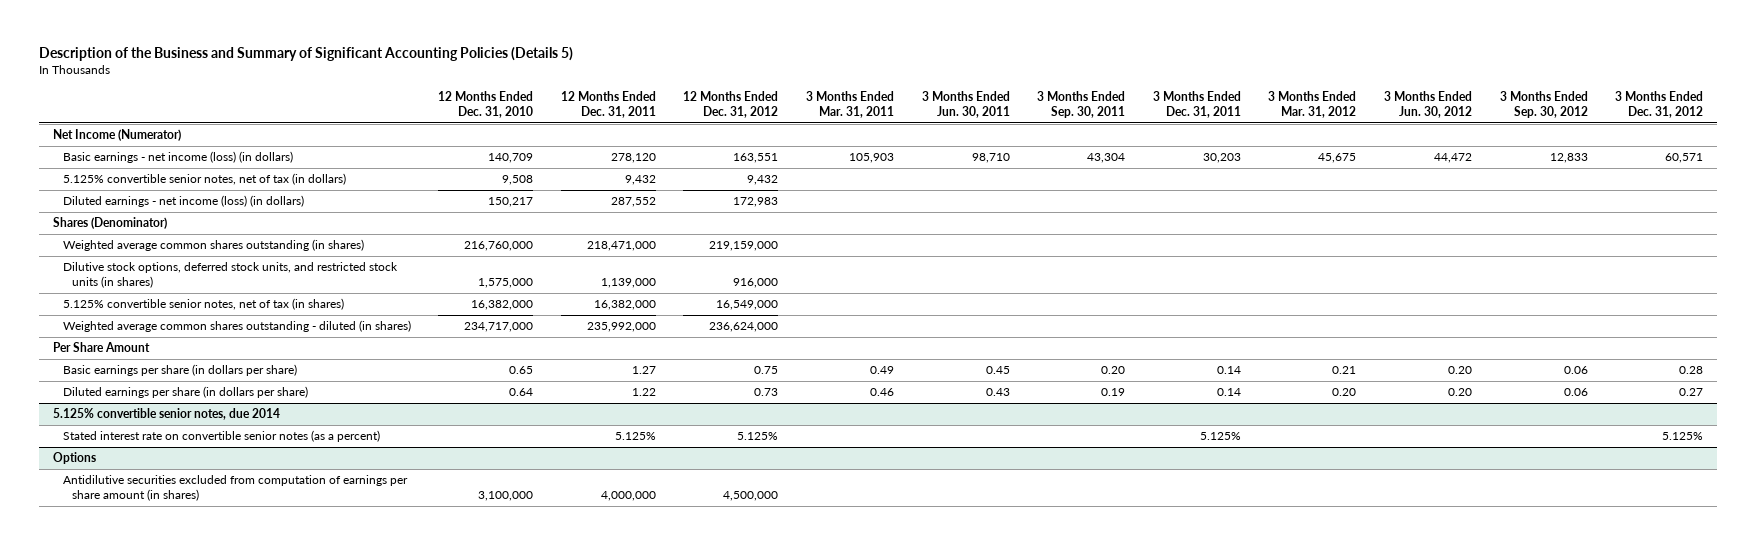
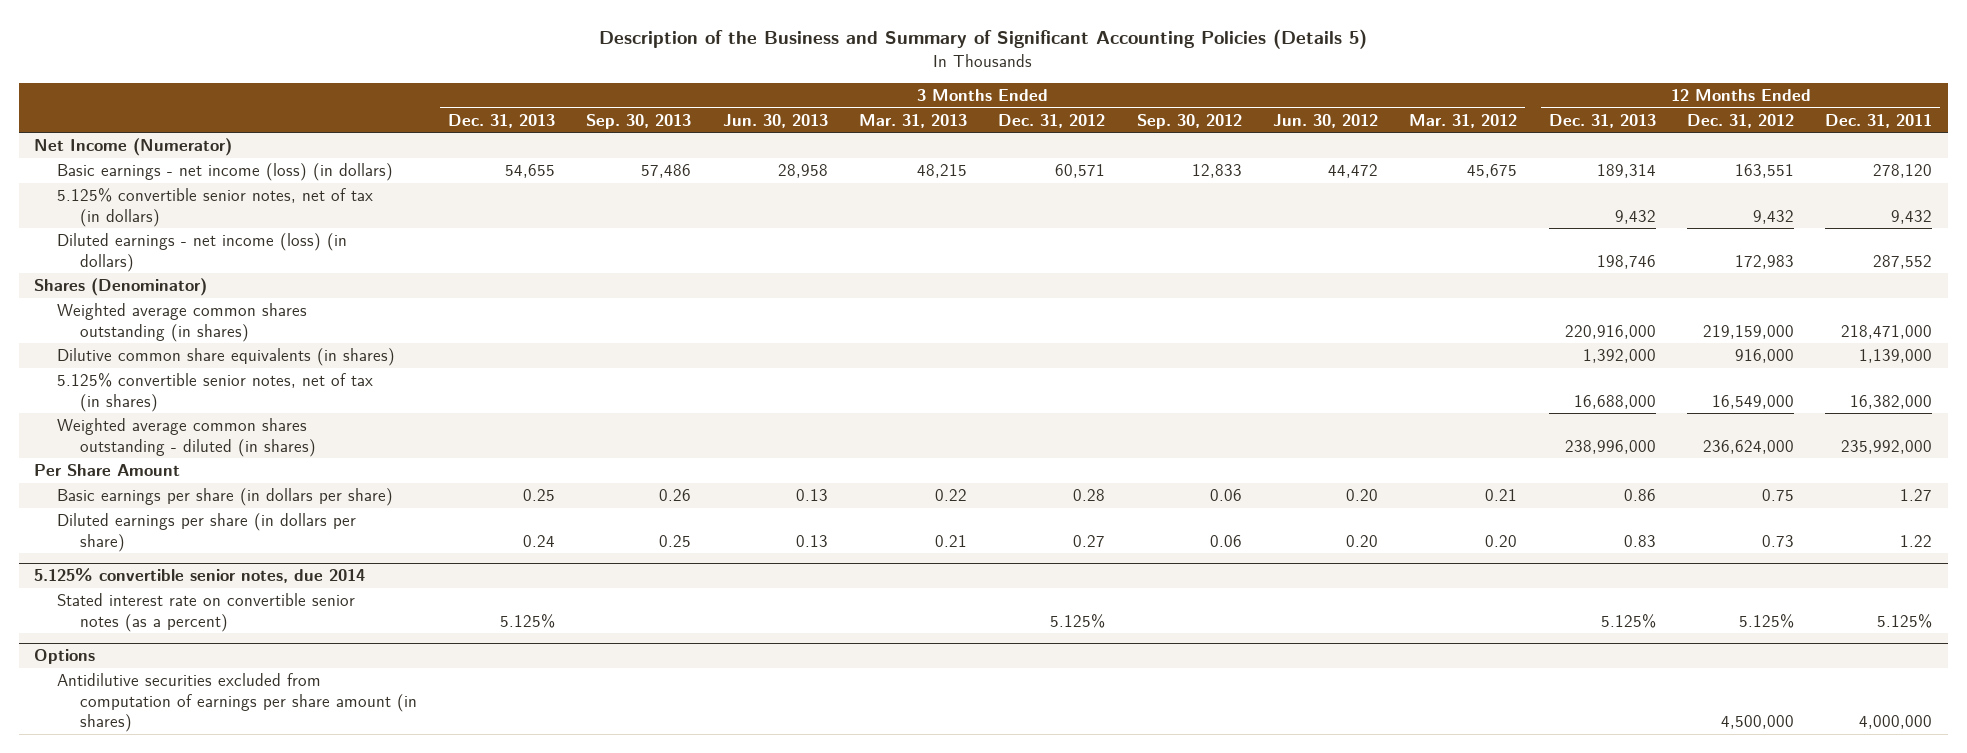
[438,90,534,118] 12 Months Ended Dec. 31, 2010 -> none
[806,90,895,118] 3 Months Ended Mar. 31, 2011 -> none
[921,90,1010,118] 3 Months Ended Jun. 30, 2011 -> none
[1037,90,1126,118] 3 Months Ended Sep. 30, 2011 -> none
[1152,90,1241,118] 3 Months Ended Dec. 31, 2011 -> none
none -> [447,113,555,128] Dec. 31, 2013
none -> [586,113,692,129] Sep. 30, 2013
none -> [722,113,828,128] Jun. 30, 2013
none -> [858,113,967,128] Mar. 31, 2013
none -> [1548,113,1656,128] Dec. 31, 2013
[62,262,398,289] Dilutive stock options, deferred stock units, and restricted stock units (in shares) -> [56,348,395,367] Dilutive common share equivalents (in shares)

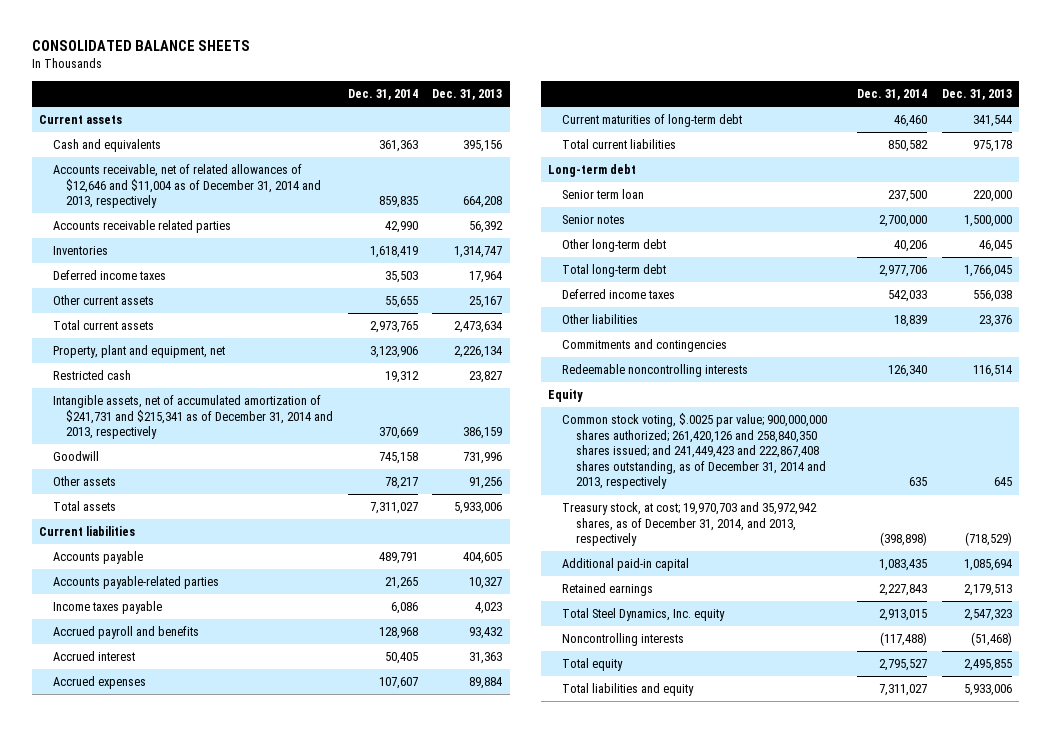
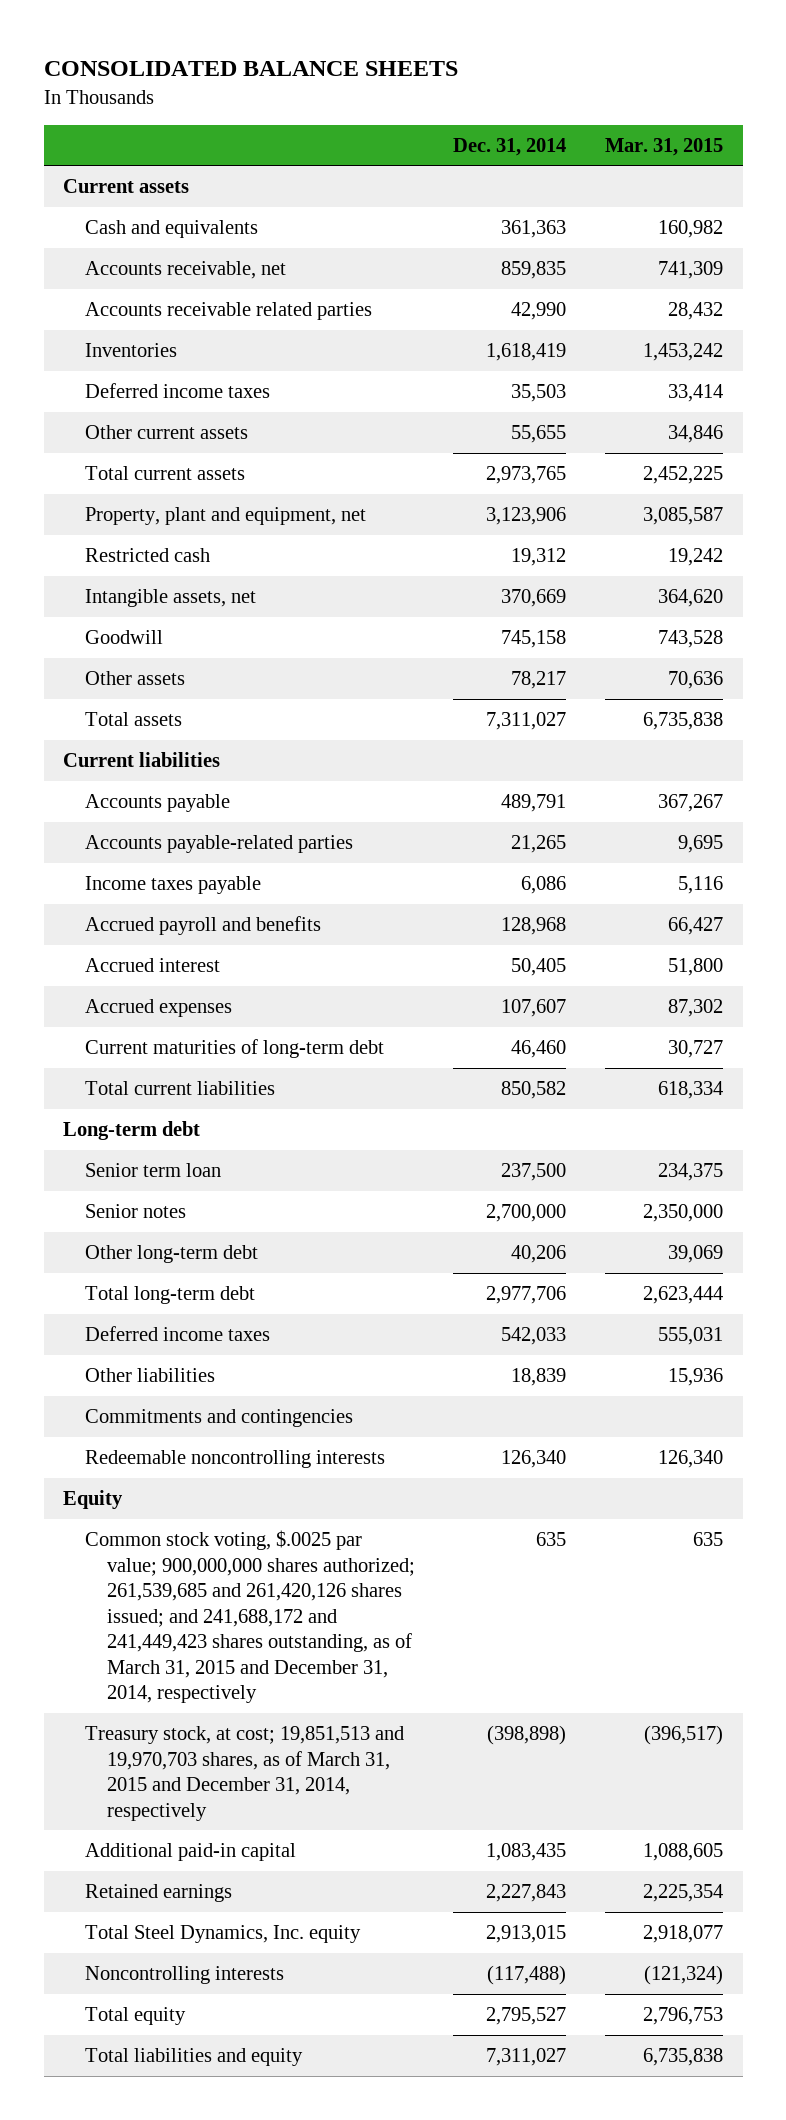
[432,89,503,101] Dec. 31, 2013 -> none
none -> [605,137,724,156] Mar. 31, 2015
[52,164,322,209] Accounts receivable, net of related allowances of $12,646 and $11,004 as of December 31, 2014 and 2013, respectively -> [84,261,286,280] Accounts receivable, net
[52,395,334,440] Intangible assets, net of accumulated amortization of $241,731 and $215,341 as of December 31, 2014 and 2013, respectively -> [84,589,256,608] Intangible assets, net
[561,413,827,490] Common stock voting, $.0025 par value; 900,000,000 shares authorized; 261,420,126 and 258,840,350 shares issued; and 241,449,423 and 222,867,408 shares outstanding, as of December 31, 2014 and 2013, respectively -> [84,1530,415,1704] Common stock voting, $.0025 par value; 900,000,000 shares authorized; 261,539,685 and 261,420,126 shares issued; and 241,688,172 and 241,449,423 shares outstanding, as of March 31, 2015 and December 31, 2014, respectively
[561,502,817,547] Treasury stock, at cost; 19,970,703 and 35,972,942 shares, as of December 31, 2014, and 2013, respectively -> [84,1726,404,1821] Treasury stock, at cost; 19,851,513 and 19,970,703 shares, as of March 31, 2015 and December 31, 2014, respectively

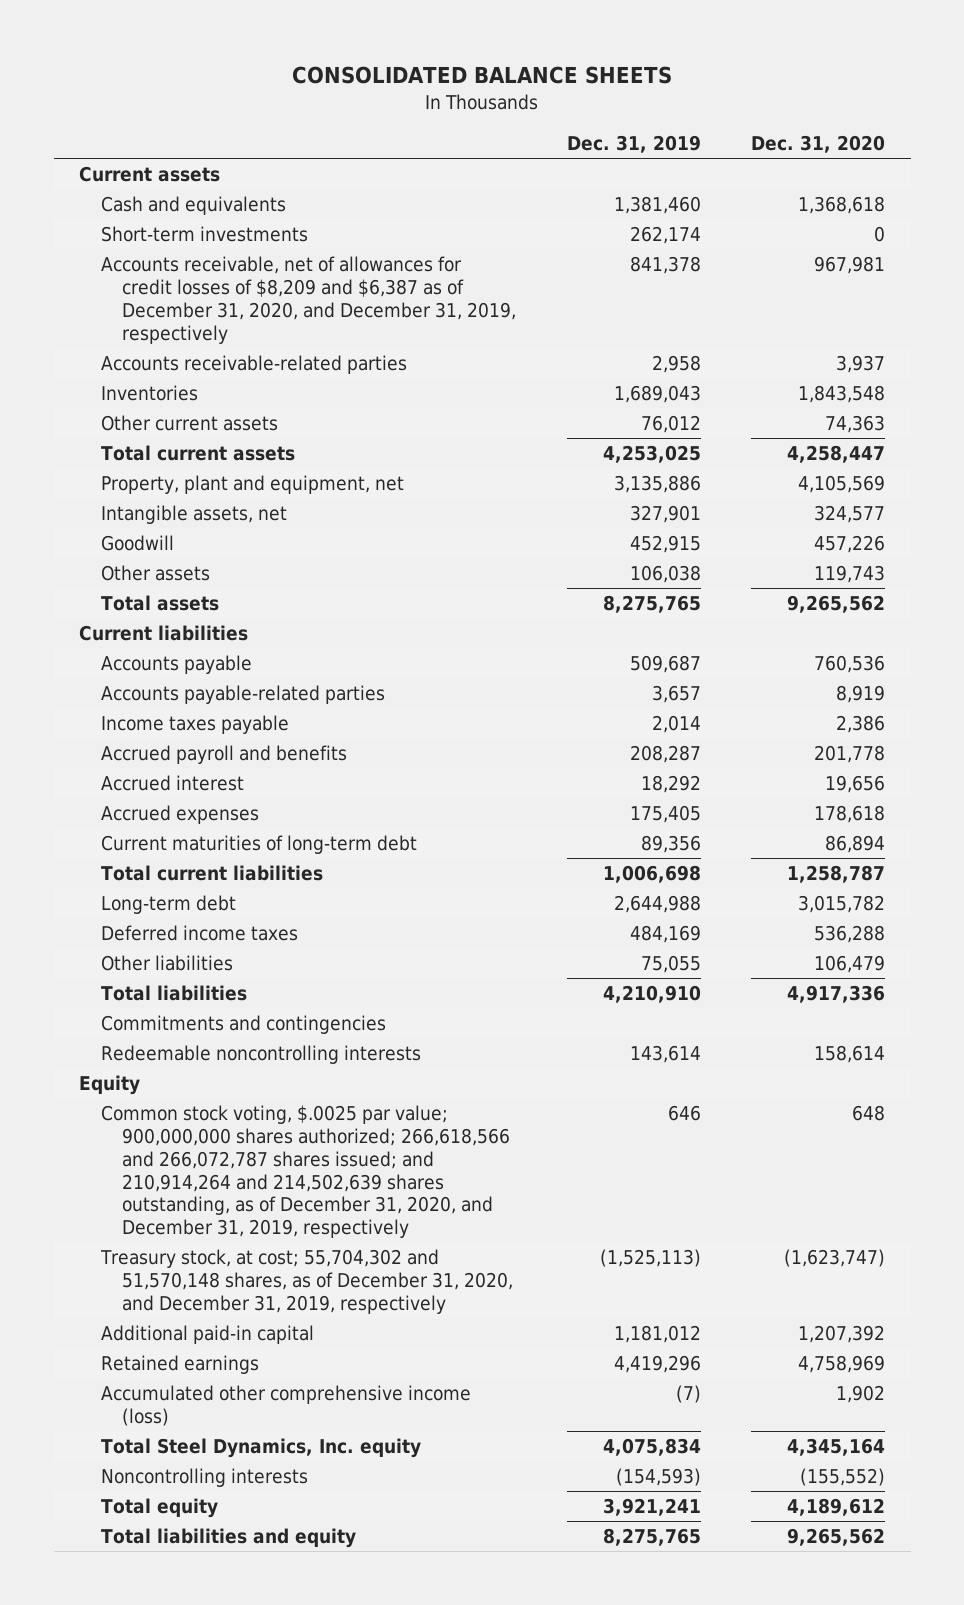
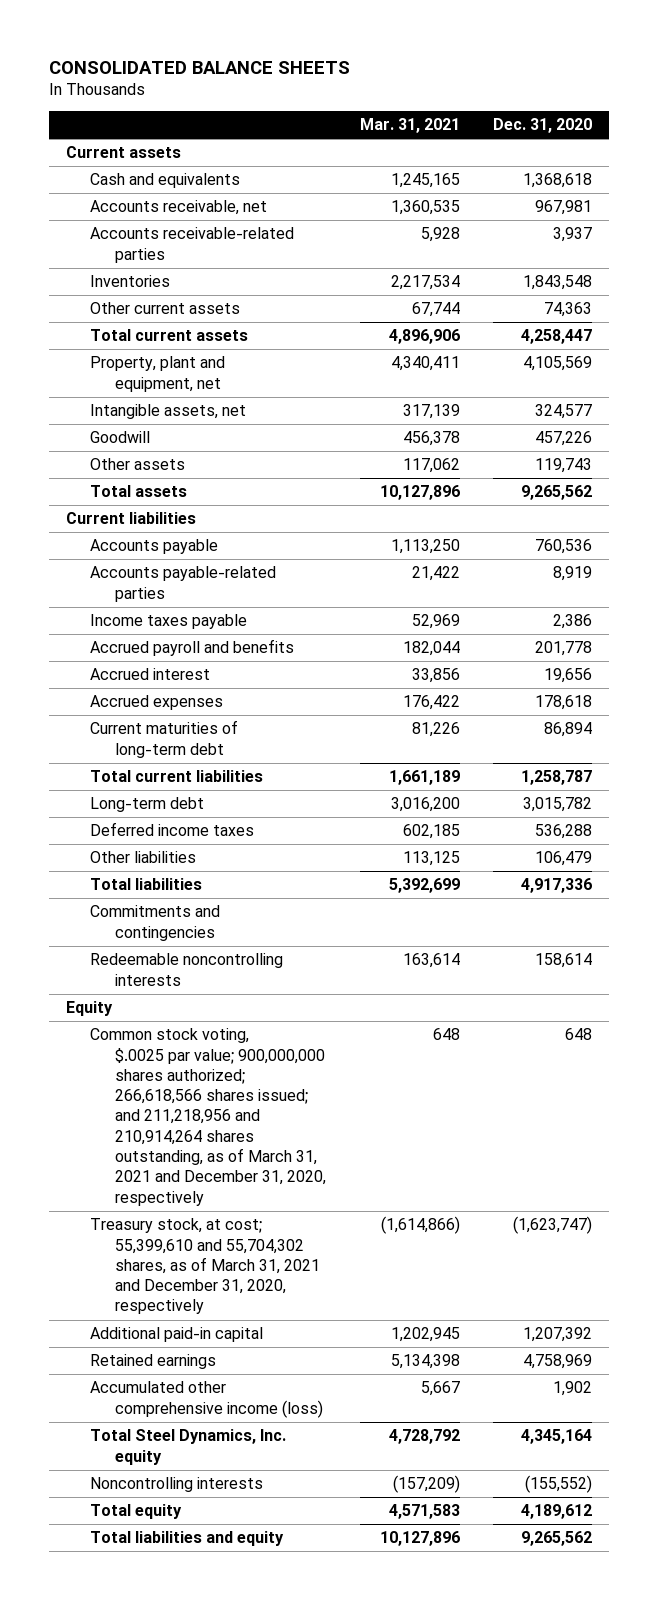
[566,135,701,154] Dec. 31, 2019 -> none
none -> [359,118,460,134] Mar. 31, 2021
[100,226,308,243] Short-term investments -> none
[100,256,517,344] Accounts receivable, net of allowances for credit losses of $8,209 and $6,387 as of December 31, 2020, and December 31, 2019, respectively -> [90,200,268,216] Accounts receivable, net
[100,1105,511,1239] Common stock voting, $.0025 par value; 900,000,000 shares authorized; 266,618,566 and 266,072,787 shares issued; and 210,914,264 and 214,502,639 shares outstanding, as of December 31, 2020, and December 31, 2019, respectively -> [90,1028,326,1206] Common stock voting, $.0025 par value; 900,000,000 shares authorized; 266,618,566 shares issued; and 211,218,956 and 210,914,264 shares outstanding, as of March 31, 2021 and December 31, 2020, respectively
[99,1249,514,1314] Treasury stock, at cost; 55,704,302 and 51,570,148 shares, as of December 31, 2020, and December 31, 2019, respectively -> [90,1218,320,1315] Treasury stock, at cost; 55,399,610 and 55,704,302 shares, as of March 31, 2021 and December 31, 2020, respectively

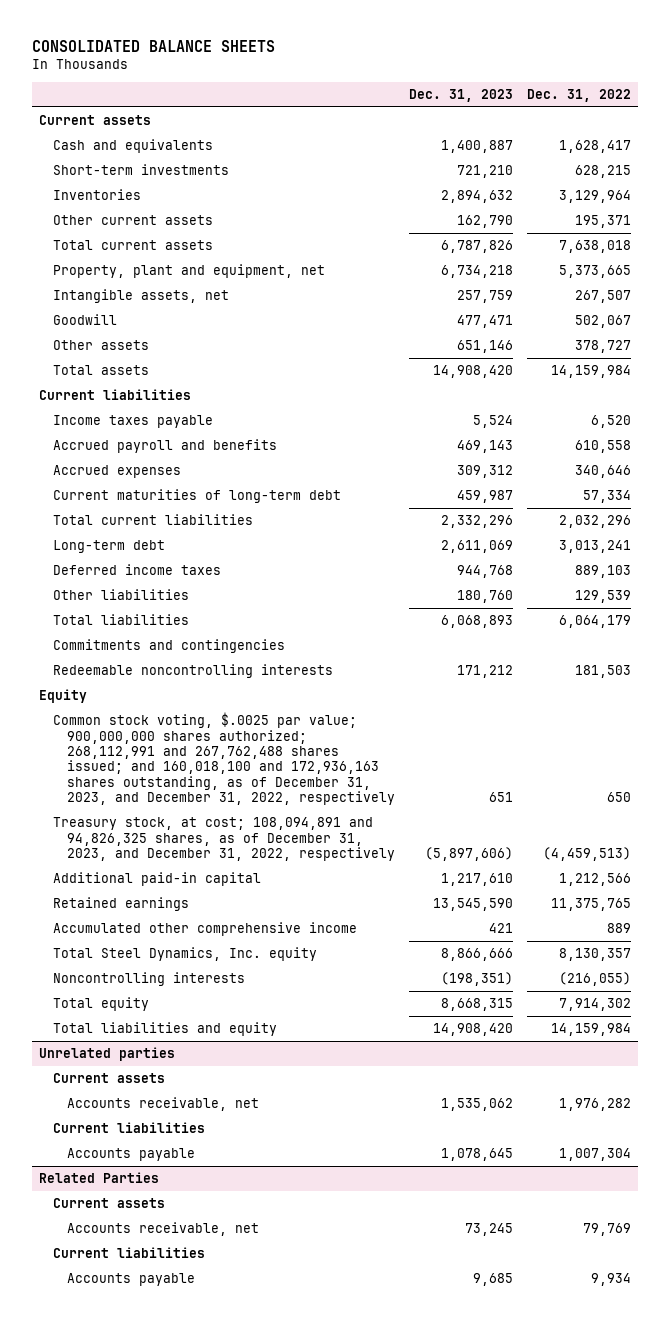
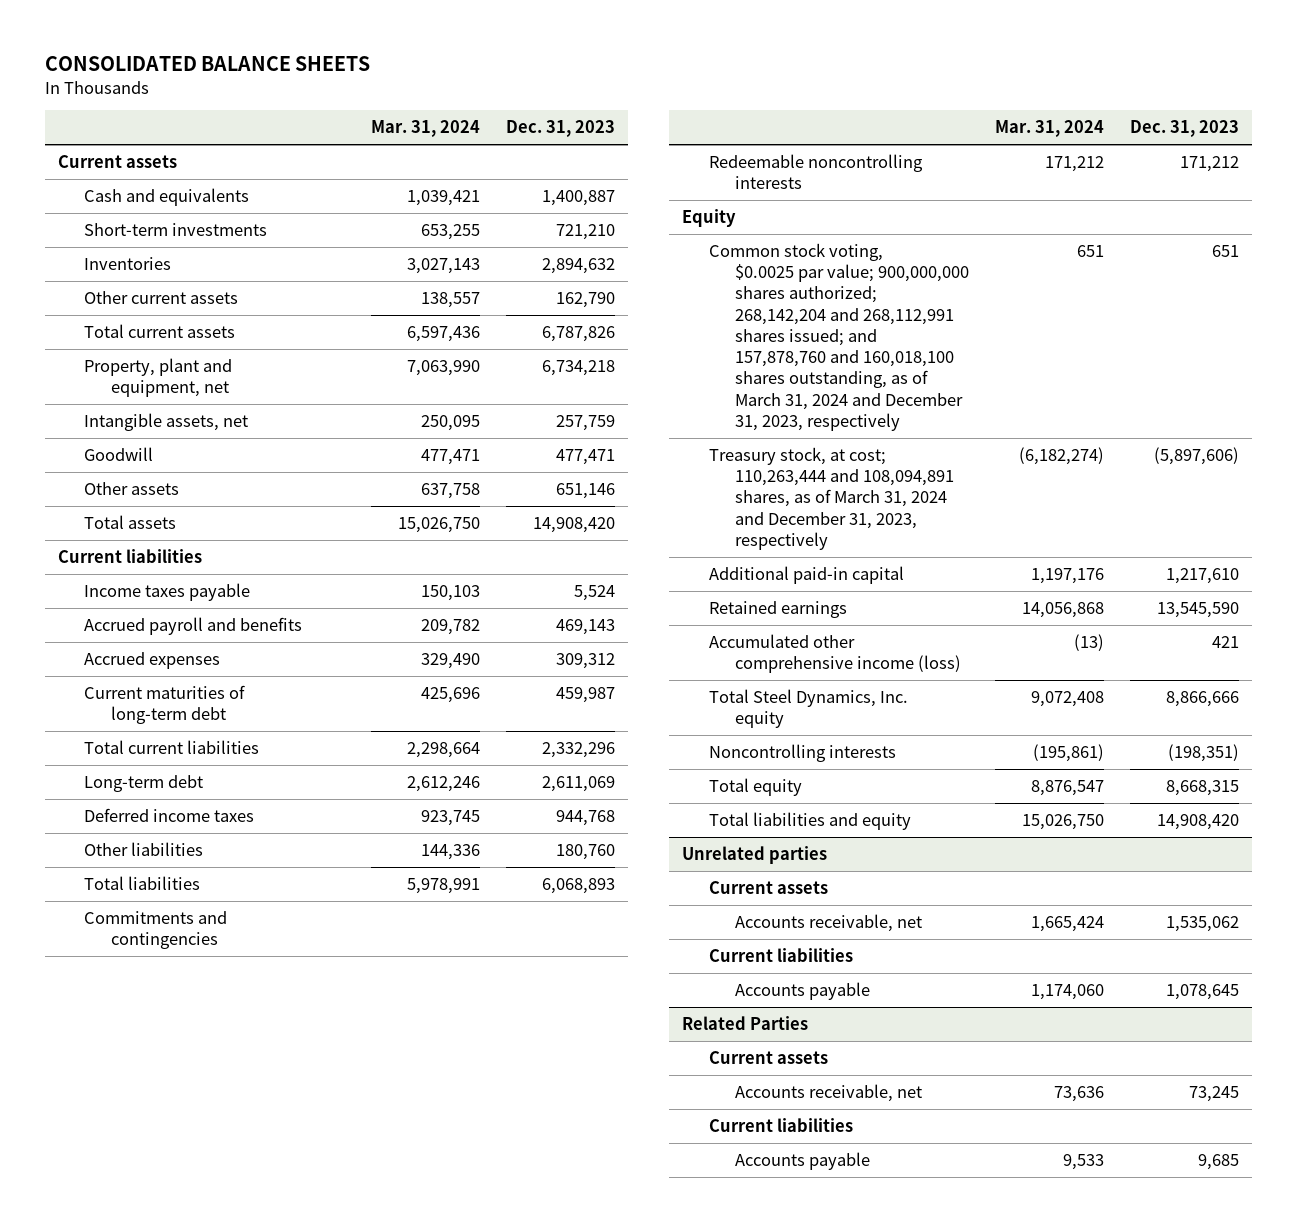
[527,88,632,102] Dec. 31, 2022 -> none
none -> [370,120,480,138] Mar. 31, 2024
[53,712,396,806] Common stock voting, $.0025 par value; 900,000,000 shares authorized; 268,112,991 and 267,762,488 shares issued; and 160,018,100 and 172,936,163 shares outstanding, as of December 31, 2023, and December 31, 2022, respectively -> [708,242,970,431] Common stock voting, $0.0025 par value; 900,000,000 shares authorized; 268,142,204 and 268,112,991 shares issued; and 157,878,760 and 160,018,100 shares outstanding, as of March 31, 2024 and December 31, 2023, respectively
[53,817,396,861] Treasury stock, at cost; 108,094,891 and 94,826,325 shares, as of December 31, 2023, and December 31, 2022, respectively -> [708,446,955,550] Treasury stock, at cost; 110,263,444 and 108,094,891 shares, as of March 31, 2024 and December 31, 2023, respectively
[53,922,358,937] Accumulated other comprehensive income -> [708,633,962,674] Accumulated other comprehensive income (loss)

